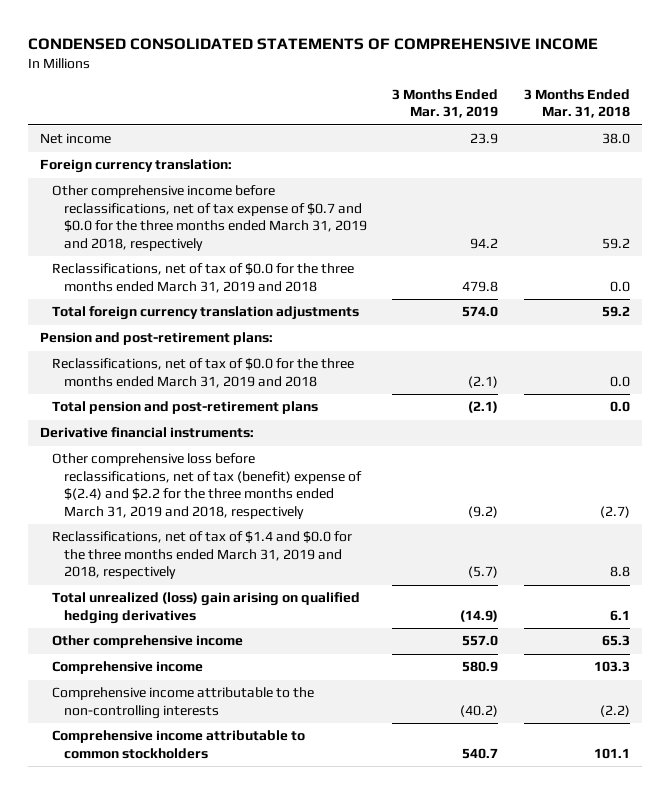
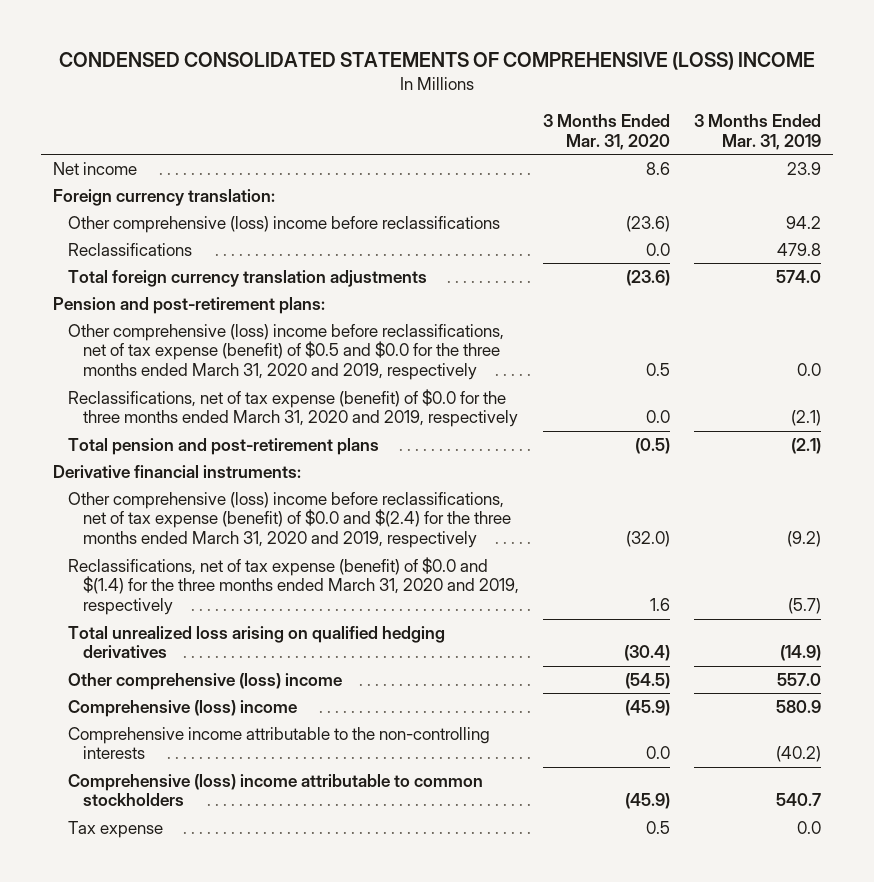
[27,38,598,51] CONDENSED CONSOLIDATED STATEMENTS OF COMPREHENSIVE INCOME -> [58,52,815,71] CONDENSED CONSOLIDATED STATEMENTS OF COMPREHENSIVE (LOSS) INCOME
[523,89,630,119] 3 Months Ended Mar. 31, 2018 -> none
none -> [542,113,670,150] 3 Months Ended Mar. 31, 2020
[52,185,367,251] Other comprehensive income before reclassifications, net of tax expense of $0.7 and $0.0 for the three months ended March 31, 2019 and 2018, respectively -> [68,215,501,233] Other comprehensive (loss) income before reclassifications
[52,263,355,293] Reclassifications, net of tax of $0.0 for the three months ended March 31, 2019 and 2018 -> [68,242,193,256] Reclassifications
none -> [68,323,505,381] Other comprehensive (loss) income before reclassifications, net of tax expense (benefit) of $0.5 and $0.0 for the three months ended March 31, 2020 and 2019, respectively
[52,358,355,388] Reclassifications, net of tax of $0.0 for the three months ended March 31, 2019 and 2018 -> [68,388,519,428] Reclassifications, net of tax expense (benefit) of $0.0 for the three months ended March 31, 2020 and 2019, respectively
[52,453,362,519] Other comprehensive loss before reclassifications, net of tax (benefit) expense of $(2.4) and $2.2 for the three months ended March 31, 2019 and 2018, respectively -> [68,491,512,549] Other comprehensive (loss) income before reclassifications, net of tax expense (benefit) of $0.0 and $(2.4) for the three months ended March 31, 2020 and 2019, respectively
[52,531,353,580] Reclassifications, net of tax of $1.4 and $0.0 for the three months ended March 31, 2019 and 2018, respectively -> [68,556,520,616] Reclassifications, net of tax expense (benefit) of $0.0 and $(1.4) for the three months ended March 31, 2020 and 2019, respectively
[52,592,361,624] Total unrealized (loss) gain arising on qualified hedging derivatives -> [68,625,446,659] Total unrealized loss arising on qualified hedging derivatives
[52,635,244,649] Other comprehensive income -> [68,672,343,690] Other comprehensive (loss) income
[52,661,204,675] Comprehensive income -> [68,699,298,717] Comprehensive (loss) income
[52,730,306,759] Comprehensive income attributable to common stockholders -> [68,773,484,807] Comprehensive (loss) income attributable to common stockholders
none -> [68,820,164,838] Tax expense

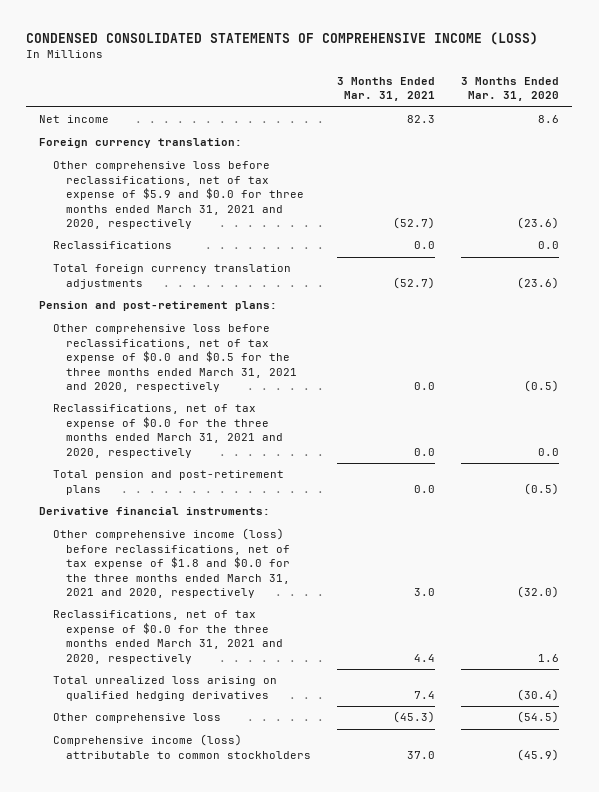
[58,52,815,71] CONDENSED CONSOLIDATED STATEMENTS OF COMPREHENSIVE (LOSS) INCOME -> [26,32,539,46] CONDENSED CONSOLIDATED STATEMENTS OF COMPREHENSIVE INCOME (LOSS)
[693,113,821,150] 3 Months Ended Mar. 31, 2019 -> none
none -> [337,76,436,102] 3 Months Ended Mar. 31, 2021
[68,215,501,233] Other comprehensive (loss) income before reclassifications -> [52,161,305,230] Other comprehensive loss before reclassifications, net of tax expense of $5.9 and $0.0 for three months ended March 31, 2021 and 2020, respectively
[68,323,505,381] Other comprehensive (loss) income before reclassifications, net of tax expense (benefit) of $0.5 and $0.0 for the three months ended March 31, 2020 and 2019, respectively -> [52,324,298,393] Other comprehensive loss before reclassifications, net of tax expense of $0.0 and $0.5 for the three months ended March 31, 2021 and 2020, respectively
[645,363,670,377] 0.5 -> [524,380,560,393] (0.5)
[68,388,519,428] Reclassifications, net of tax expense (benefit) of $0.0 for the three months ended March 31, 2020 and 2019, respectively -> [52,404,284,458] Reclassifications, net of tax expense of $0.0 for the three months ended March 31, 2021 and 2020, respectively
[68,491,512,549] Other comprehensive (loss) income before reclassifications, net of tax expense (benefit) of $0.0 and $(2.4) for the three months ended March 31, 2020 and 2019, respectively -> [52,528,291,599] Other comprehensive income (loss) before reclassifications, net of tax expense of $1.8 and $0.0 for the three months ended March 31, 2021 and 2020, respectively
[68,556,520,616] Reclassifications, net of tax expense (benefit) of $0.0 and $(1.4) for the three months ended March 31, 2020 and 2019, respectively -> [52,610,284,664] Reclassifications, net of tax expense of $0.0 for the three months ended March 31, 2021 and 2020, respectively
[68,699,298,717] Comprehensive (loss) income -> none
[68,726,491,760] Comprehensive income attributable to the non-controlling interests -> none
[68,820,164,838] Tax expense -> none
[68,672,343,690] Other comprehensive (loss) income -> [52,713,221,724] Other comprehensive loss
[68,773,484,807] Comprehensive (loss) income attributable to common stockholders -> [52,734,312,759] Comprehensive income (loss) attributable to common stockholders

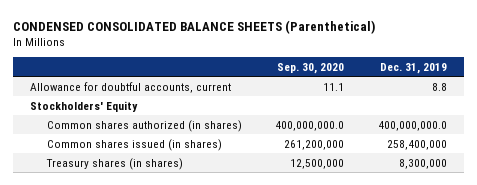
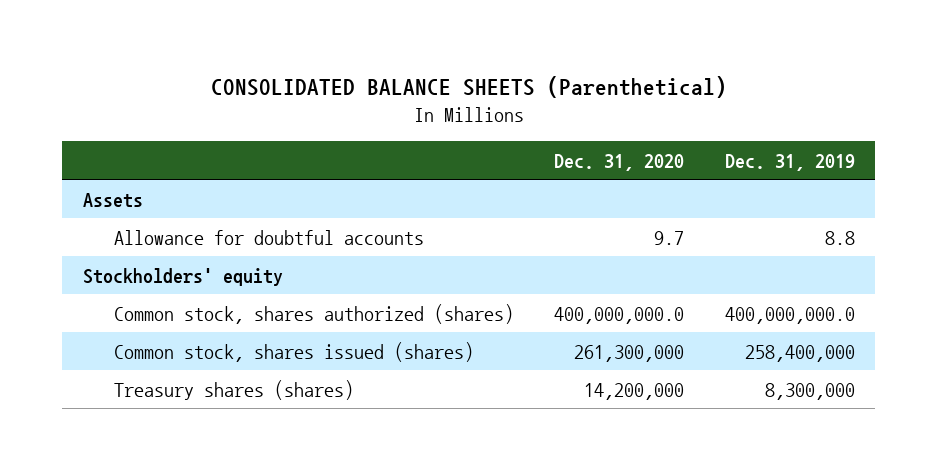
[13,19,376,34] CONDENSED CONSOLIDATED BALANCE SHEETS (Parenthetical) -> [210,75,727,98] CONSOLIDATED BALANCE SHEETS (Parenthetical)
[277,62,345,74] Sep. 30, 2020 -> none
none -> [554,153,685,171] Dec. 31, 2020
none -> [82,192,143,208] Assets
[29,81,231,93] Allowance for doubtful accounts, current -> [113,229,424,245] Allowance for doubtful accounts
[29,100,138,112] Stockholders' Equity -> [82,267,283,286] Stockholders' equity
[46,119,242,132] Common shares authorized (in shares) -> [113,303,514,324] Common stock, shares authorized (shares)
[46,138,222,151] Common shares issued (in shares) -> [113,341,474,362] Common stock, shares issued (shares)
[45,157,183,170] Treasury shares (in shares) -> [113,379,354,400] Treasury shares (shares)

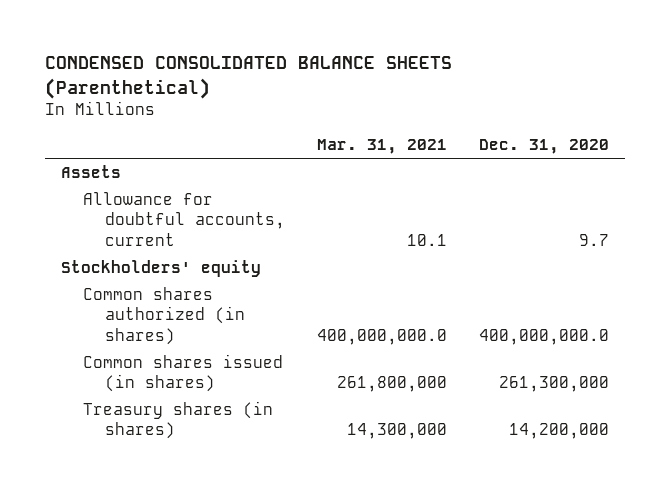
[210,75,727,98] CONSOLIDATED BALANCE SHEETS (Parenthetical) -> [44,56,452,99] CONDENSED CONSOLIDATED BALANCE SHEETS (Parenthetical)
[724,153,855,171] Dec. 31, 2019 -> none
none -> [316,139,447,155] Mar. 31, 2021
[113,229,424,245] Allowance for doubtful accounts -> [82,192,285,246] Allowance for doubtful accounts, current
[113,303,514,324] Common stock, shares authorized (shares) -> [82,287,245,345] Common shares authorized (in shares)
[113,341,474,362] Common stock, shares issued (shares) -> [82,354,283,393] Common shares issued (in shares)
[113,379,354,400] Treasury shares (shares) -> [82,401,273,440] Treasury shares (in shares)

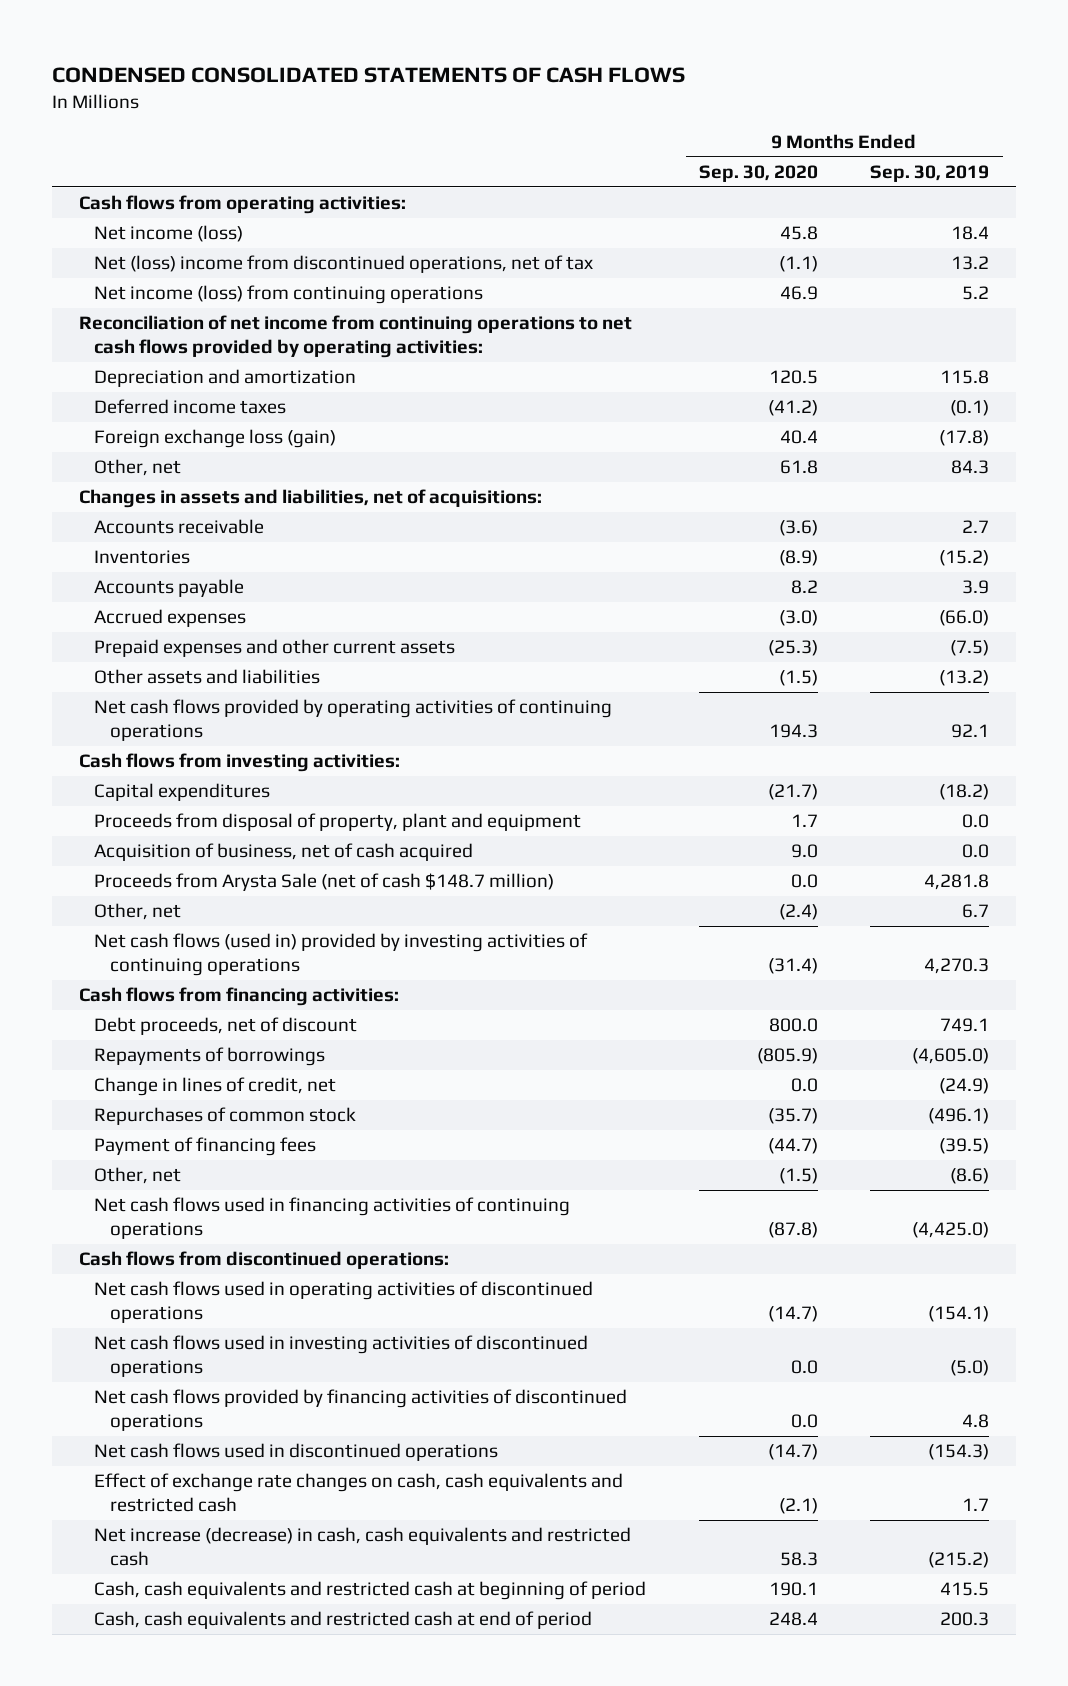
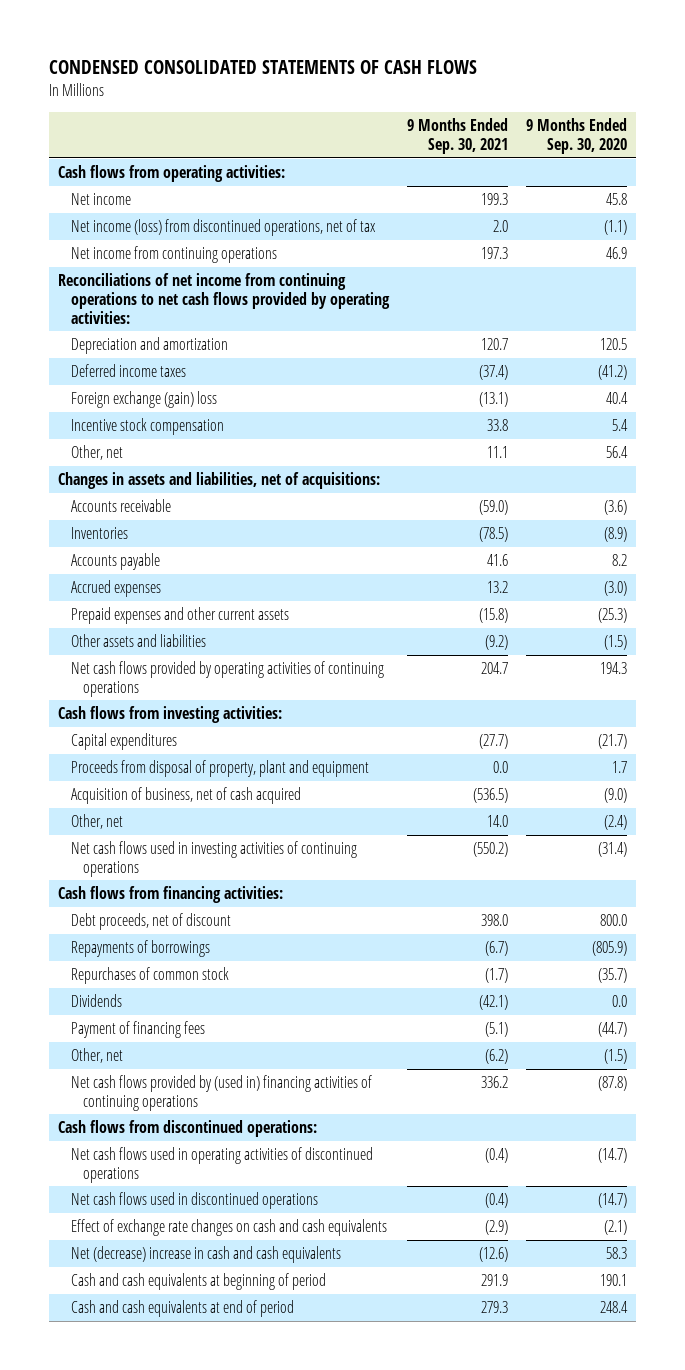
[870,165,990,183] Sep. 30, 2019 -> none
none -> [406,118,508,155] 9 Months Ended Sep. 30, 2021
[94,225,244,243] Net income (loss) -> [70,193,131,206] Net income
[94,255,594,274] Net (loss) income from discontinued operations, net of tax -> [70,219,376,237] Net income (loss) from discontinued operations, net of tax
[94,285,484,305] Net income (loss) from continuing operations -> [70,246,277,264] Net income from continuing operations
[78,315,632,359] Reconciliation of net income from continuing operations to net cash flows provided by operating activities: -> [58,273,390,324] Reconciliations of net income from continuing operations to net cash flows provided by operating activities:
[94,429,337,449] Foreign exchange loss (gain) -> [70,391,217,409] Foreign exchange (gain) loss
none -> [70,418,224,436] Incentive stock compensation
[779,460,818,475] 61.8 -> [605,446,628,459] 56.4
[94,873,555,892] Proceeds from Arysta Sale (net of cash $148.7 million) -> none
[790,844,818,859] 9.0 -> [603,788,627,804] (9.0)
[94,933,589,977] Net cash flows (used in) provided by investing activities of continuing operations -> [70,841,357,877] Net cash flows used in investing activities of continuing operations
[94,1077,337,1097] Change in lines of credit, net -> none
none -> [70,994,122,1008] Dividends
[94,1197,571,1240] Net cash flows used in financing activities of continuing operations -> [70,1075,372,1111] Net cash flows provided by (used in) financing activities of continuing operations
[94,1335,589,1378] Net cash flows used in investing activities of discontinued operations -> none
[94,1389,628,1432] Net cash flows provided by financing activities of discontinued operations -> none
[94,1473,624,1513] Effect of exchange rate changes on cash, cash equivalents and restricted cash -> [70,1219,387,1237] Effect of exchange rate changes on cash and cash equivalents
[94,1527,632,1567] Net increase (decrease) in cash, cash equivalents and restricted cash -> [70,1246,341,1264] Net (decrease) increase in cash and cash equivalents
[94,1581,647,1601] Cash, cash equivalents and restricted cash at beginning of period -> [70,1273,326,1291] Cash and cash equivalents at beginning of period
[94,1611,593,1630] Cash, cash equivalents and restricted cash at end of period -> [70,1300,294,1318] Cash and cash equivalents at end of period

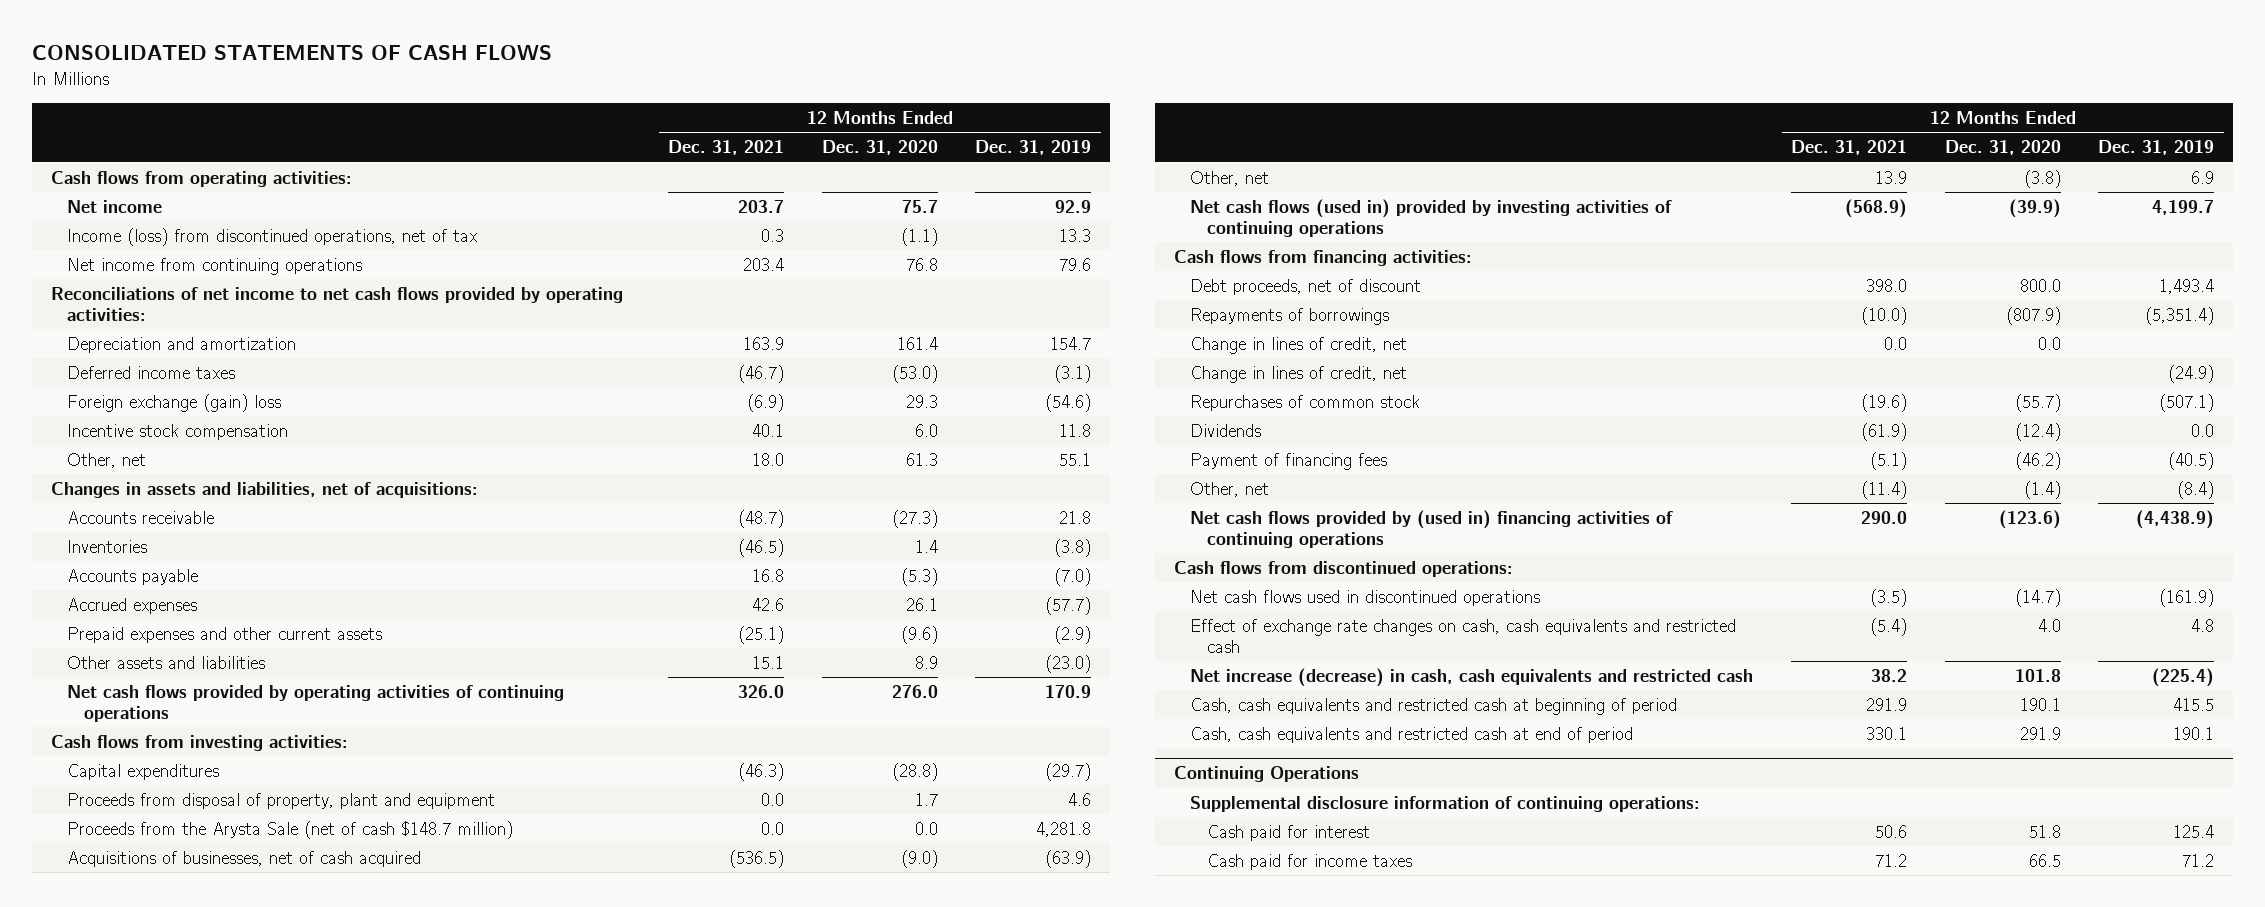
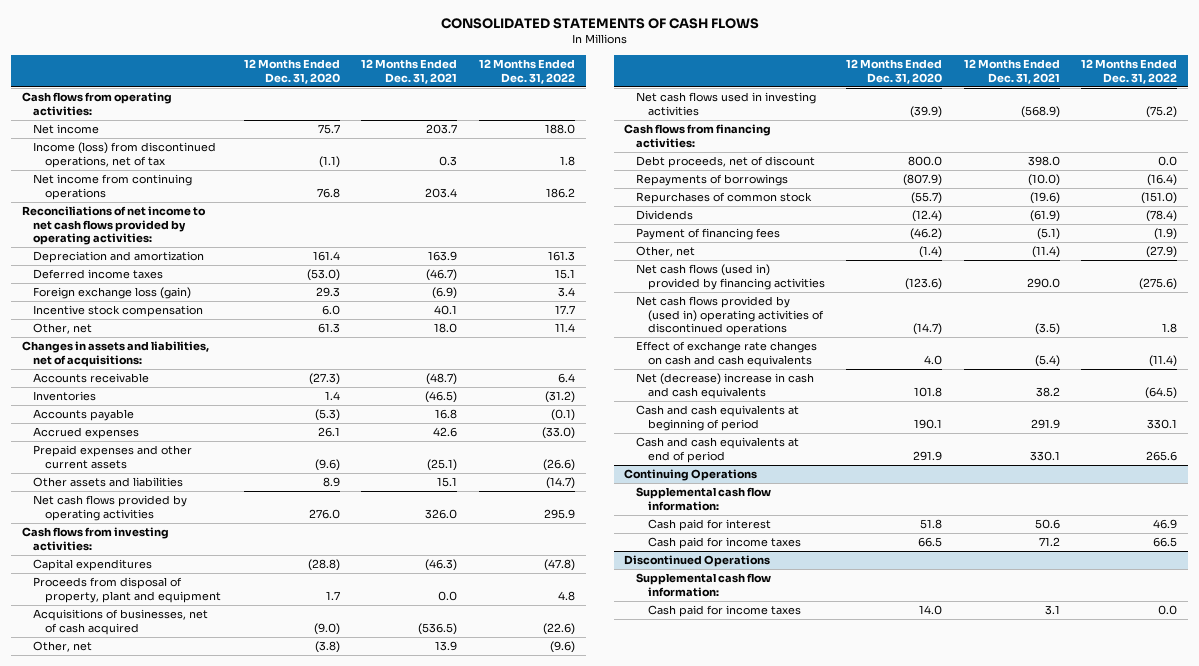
[975,140,1092,156] Dec. 31, 2019 -> none
none -> [478,58,575,84] 12 Months Ended Dec. 31, 2022
[67,393,282,412] Foreign exchange (gain) loss -> [33,287,192,300] Foreign exchange loss (gain)
[67,684,565,722] Net cash flows provided by operating activities of continuing operations -> [33,495,188,521] Net cash flows provided by operating activities
[67,820,514,839] Proceeds from the Arysta Sale (net of cash $148.7 million) -> none
[1190,198,1673,237] Net cash flows (used in) provided by investing activities of continuing operations -> [636,92,817,116] Net cash flows used in investing activities
[1190,336,1408,354] Change in lines of credit, net -> none
[1190,365,1408,383] Change in lines of credit, net -> none
[1174,560,1514,577] Cash flows from discontinued operations: -> none
[1190,509,1674,548] Net cash flows provided by (used in) financing activities of continuing operations -> [636,264,825,290] Net cash flows (used in) provided by financing activities
[1190,589,1541,606] Net cash flows used in discontinued operations -> [636,296,824,336] Net cash flows provided by (used in) operating activities of discontinued operations
[1190,618,1737,653] Effect of exchange rate changes on cash, cash equivalents and restricted cash -> [636,341,818,367] Effect of exchange rate changes on cash and cash equivalents
[1190,667,1754,687] Net increase (decrease) in cash, cash equivalents and restricted cash -> [636,373,815,399] Net (decrease) increase in cash and cash equivalents
[1190,697,1678,715] Cash, cash equivalents and restricted cash at beginning of period -> [636,405,800,431] Cash and cash equivalents at beginning of period
[1190,726,1634,743] Cash, cash equivalents and restricted cash at end of period -> [636,437,800,463] Cash and cash equivalents at end of period
[1190,795,1701,812] Supplemental disclosure information of continuing operations: -> [636,487,772,511] Supplemental cash flow information:
none -> [624,555,771,568] Discontinued Operations
none -> [636,573,772,597] Supplemental cash flow information:
none -> [647,605,801,618] Cash paid for income taxes

